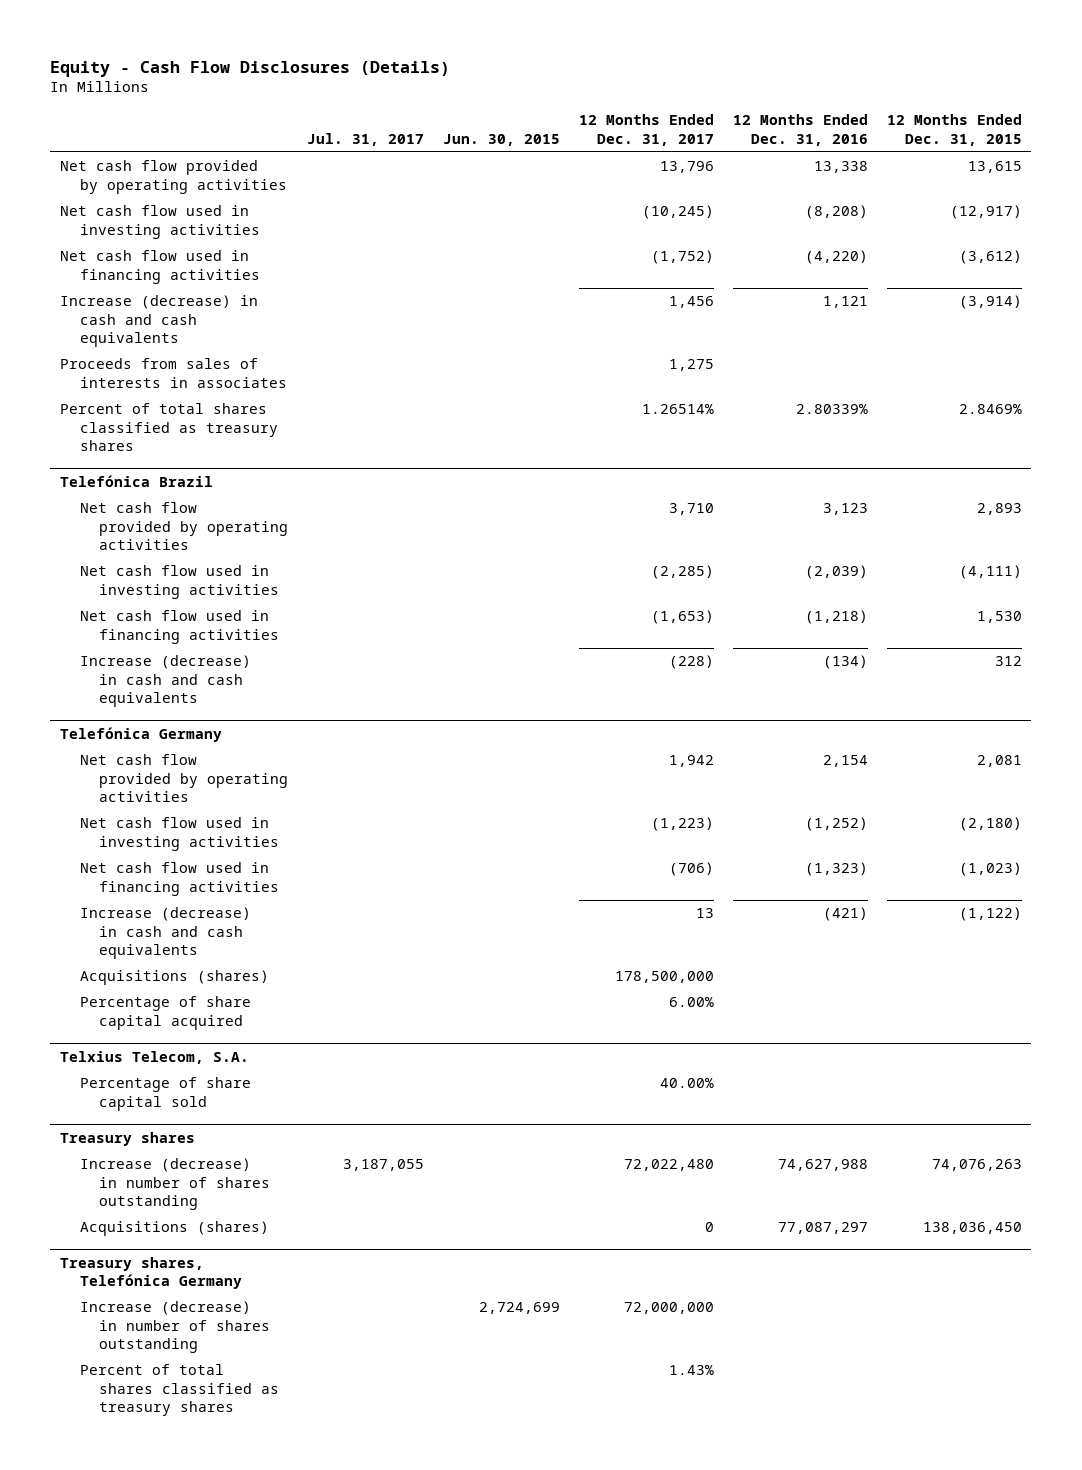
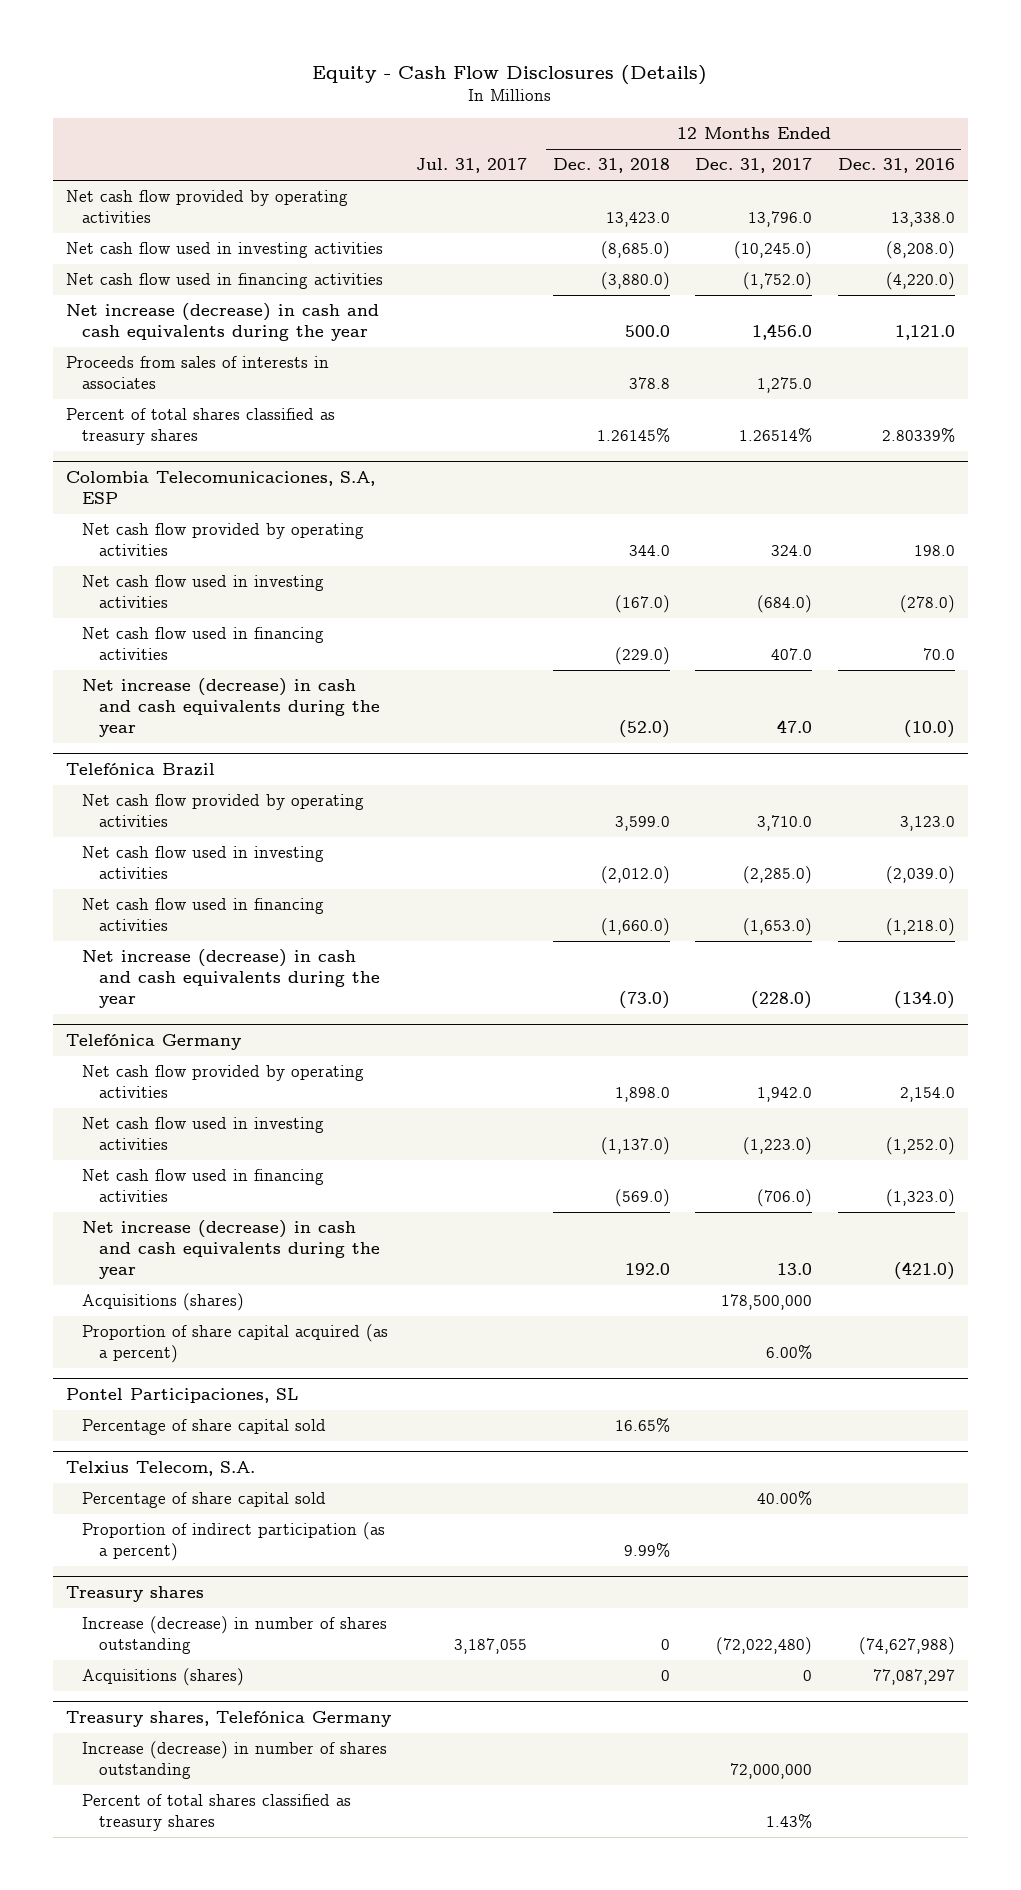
[443,133,561,146] Jun. 30, 2015 -> none
[887,114,1023,146] 12 Months Ended Dec. 31, 2015 -> none
none -> [552,158,670,174] Dec. 31, 2018
[660,161,715,174] 13,796 -> [748,211,813,228] 13,796.0
[814,161,869,174] 13,338 -> [890,212,955,228] 13,338.0
[642,205,715,220] (10,245) -> [734,241,813,260] (10,245.0)
[805,205,869,220] (8,208) -> [885,241,955,260] (8,208.0)
[651,250,715,265] (1,752) -> [743,272,813,291] (1,752.0)
[805,250,869,265] (4,220) -> [885,272,955,291] (4,220.0)
[59,295,258,348] Increase (decrease) in cash and cash equivalents -> [65,303,379,342] Net increase (decrease) in cash and cash equivalents during the year
[669,296,715,309] 1,456 -> [752,324,813,341] 1,456.0
[823,296,869,309] 1,121 -> [894,325,955,341] 1,121.0
[669,359,715,372] 1,275 -> [757,377,813,394] 1,275.0
none -> [65,470,375,504] Colombia Telecomunicaciones, S.A, ESP
none -> [82,523,365,557] Net cash flow provided by operating activities
none -> [82,575,325,609] Net cash flow used in investing activities
none -> [82,627,325,661] Net cash flow used in financing activities
none -> [82,678,380,738] Net increase (decrease) in cash and cash equivalents during the year
[669,503,715,516] 3,710 -> [757,815,813,832] 3,710.0
[823,503,869,516] 3,123 -> [899,816,955,832] 3,123.0
[651,565,715,580] (2,285) -> [743,866,813,885] (2,285.0)
[805,565,869,580] (2,039) -> [885,866,955,885] (2,039.0)
[651,610,715,625] (1,653) -> [743,918,813,937] (1,653.0)
[805,610,869,625] (1,218) -> [885,918,955,937] (1,218.0)
[79,655,251,708] Increase (decrease) in cash and cash equivalents -> [82,949,380,1009] Net increase (decrease) in cash and cash equivalents during the year
[669,655,715,670] (228) -> [751,991,813,1010] (228.0)
[823,655,869,670] (134) -> [893,991,955,1010] (134.0)
[669,755,715,768] 1,942 -> [757,1087,813,1103] 1,942.0
[823,755,869,768] 2,154 -> [899,1087,955,1103] 2,154.0
[651,817,715,832] (1,223) -> [743,1137,813,1156] (1,223.0)
[805,817,869,832] (1,252) -> [885,1137,955,1156] (1,252.0)
[669,862,715,877] (706) -> [757,1189,813,1208] (706.0)
[805,862,869,877] (1,323) -> [885,1189,955,1208] (1,323.0)
[79,907,251,960] Increase (decrease) in cash and cash equivalents -> [82,1220,380,1280] Net increase (decrease) in cash and cash equivalents during the year
[696,908,715,919] 13 -> [777,1263,813,1276] 13.0
[823,907,869,922] (421) -> [893,1262,955,1281] (421.0)
[79,996,251,1030] Percentage of share capital acquired -> [82,1324,389,1364] Proportion of share capital acquired (as a percent)
none -> [65,1387,298,1403] Pontel Participaciones, SL
none -> [82,1419,327,1436] Percentage of share capital sold
none -> [82,1522,386,1562] Proportion of indirect participation (as a percent)
[624,1159,715,1172] 72,022,480 -> [716,1637,813,1656] (72,022,480)
[778,1159,869,1172] 74,627,988 -> [858,1637,955,1656] (74,627,988)

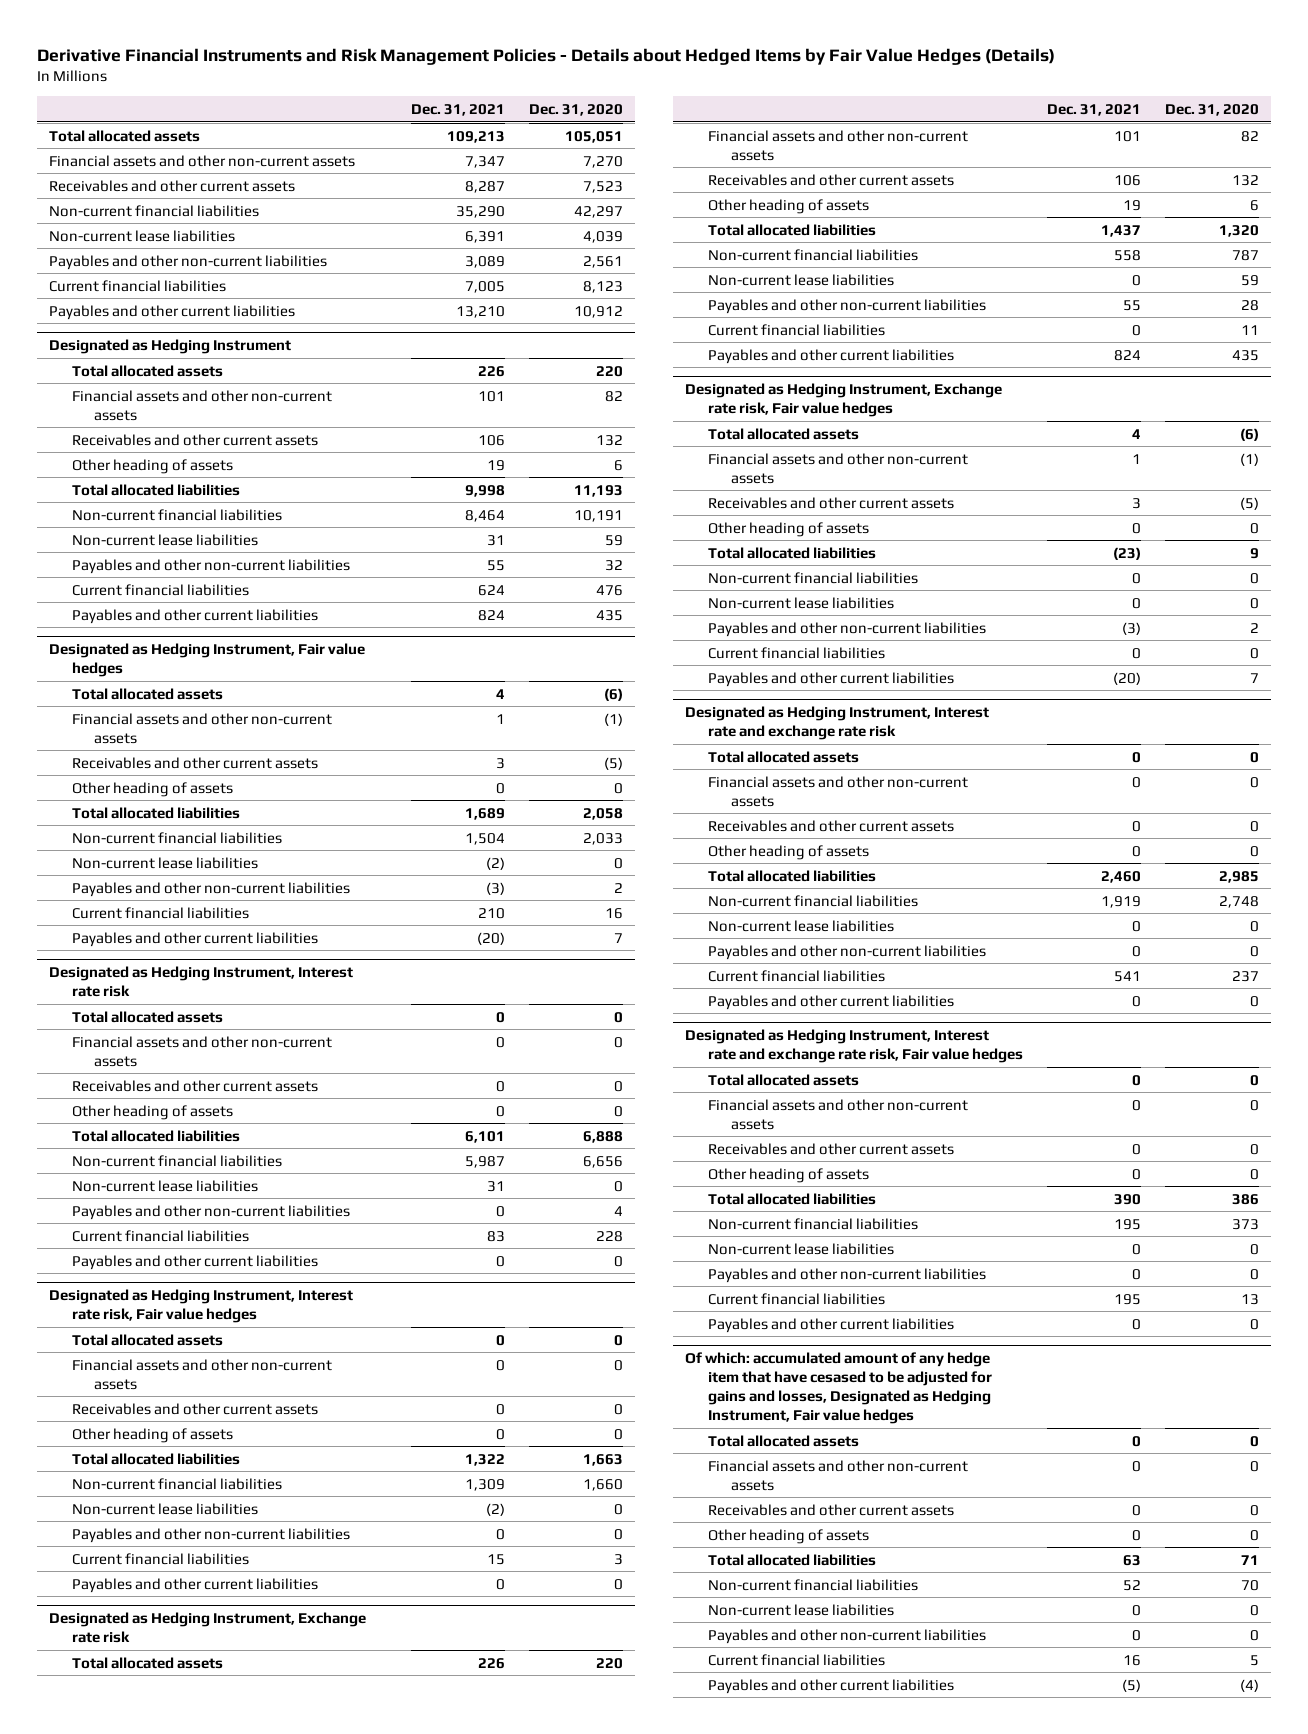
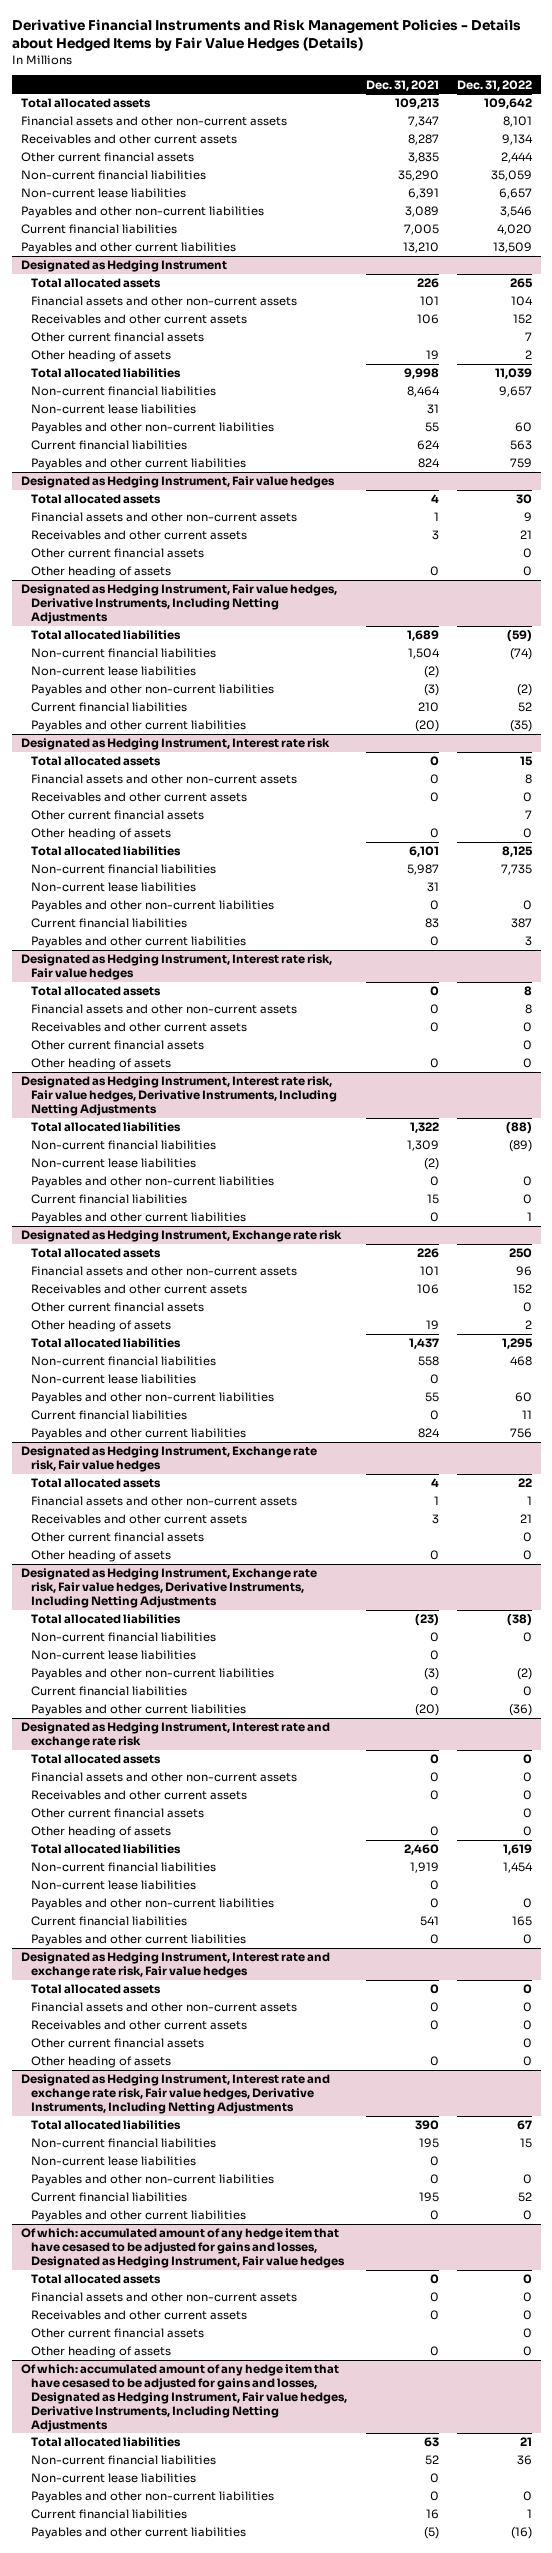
[529,104,624,117] Dec. 31, 2020 -> none
none -> [456,79,532,91] Dec. 31, 2022
none -> [20,152,194,163] Other current financial assets
none -> [31,332,205,343] Other current financial assets
none -> [31,548,205,559] Other current financial assets
none -> [20,584,337,624] Designated as Hedging Instrument, Fair value hedges, Derivative Instruments, Including Netting Adjustments
none -> [31,810,205,821] Other current financial assets
none -> [31,1040,205,1051] Other current financial assets
none -> [20,1076,338,1116] Designated as Hedging Instrument, Interest rate risk, Fair value hedges, Derivative Instruments, Including Netting Adjustments
none -> [31,1302,205,1313] Other current financial assets
none -> [31,1532,205,1543] Other current financial assets
none -> [20,1568,317,1608] Designated as Hedging Instrument, Exchange rate risk, Fair value hedges, Derivative Instruments, Including Netting Adjustments
none -> [31,1808,205,1819] Other current financial assets
none -> [31,2038,205,2049] Other current financial assets
none -> [20,2074,330,2114] Designated as Hedging Instrument, Interest rate and exchange rate risk, Fair value hedges, Derivative Instruments, Including Netting Adjustments
none -> [31,2328,205,2339] Other current financial assets
none -> [20,2364,348,2432] Of which: accumulated amount of any hedge item that have cesased to be adjusted for gains and losses, Designated as Hedging Instrument, Fair value hedges, Derivative Instruments, Including Netting Adjustments

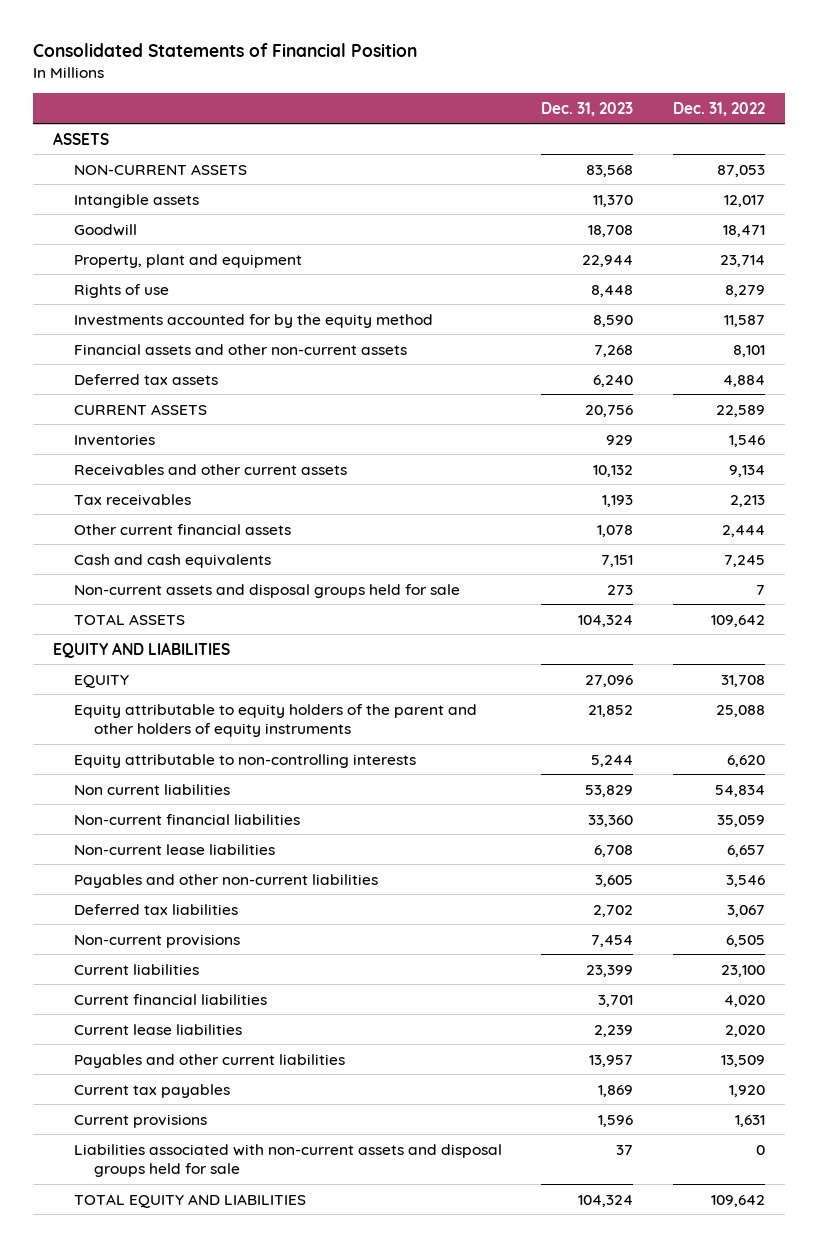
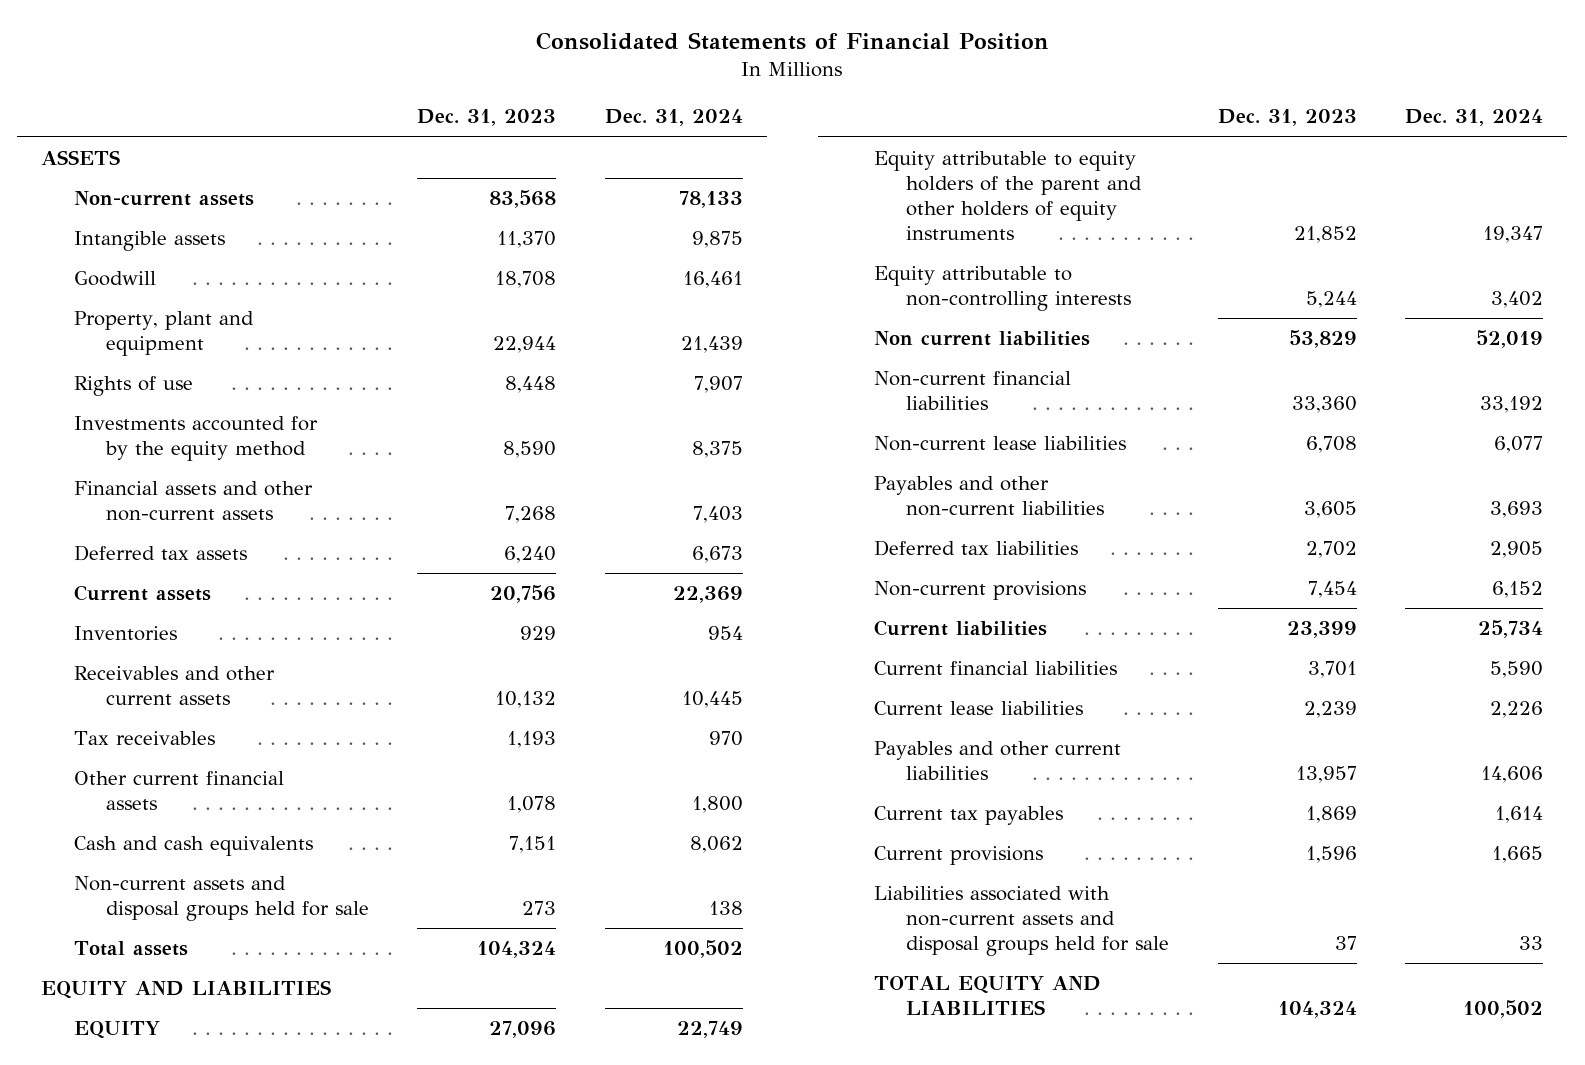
[673,101,766,116] Dec. 31, 2022 -> none
none -> [604,109,743,127] Dec. 31, 2024
[73,163,247,175] NON-CURRENT ASSETS -> [73,191,254,207] Non-current assets
[73,403,207,415] CURRENT ASSETS -> [73,585,211,602] Current assets
[73,613,185,625] TOTAL ASSETS -> [73,941,188,957] Total assets

